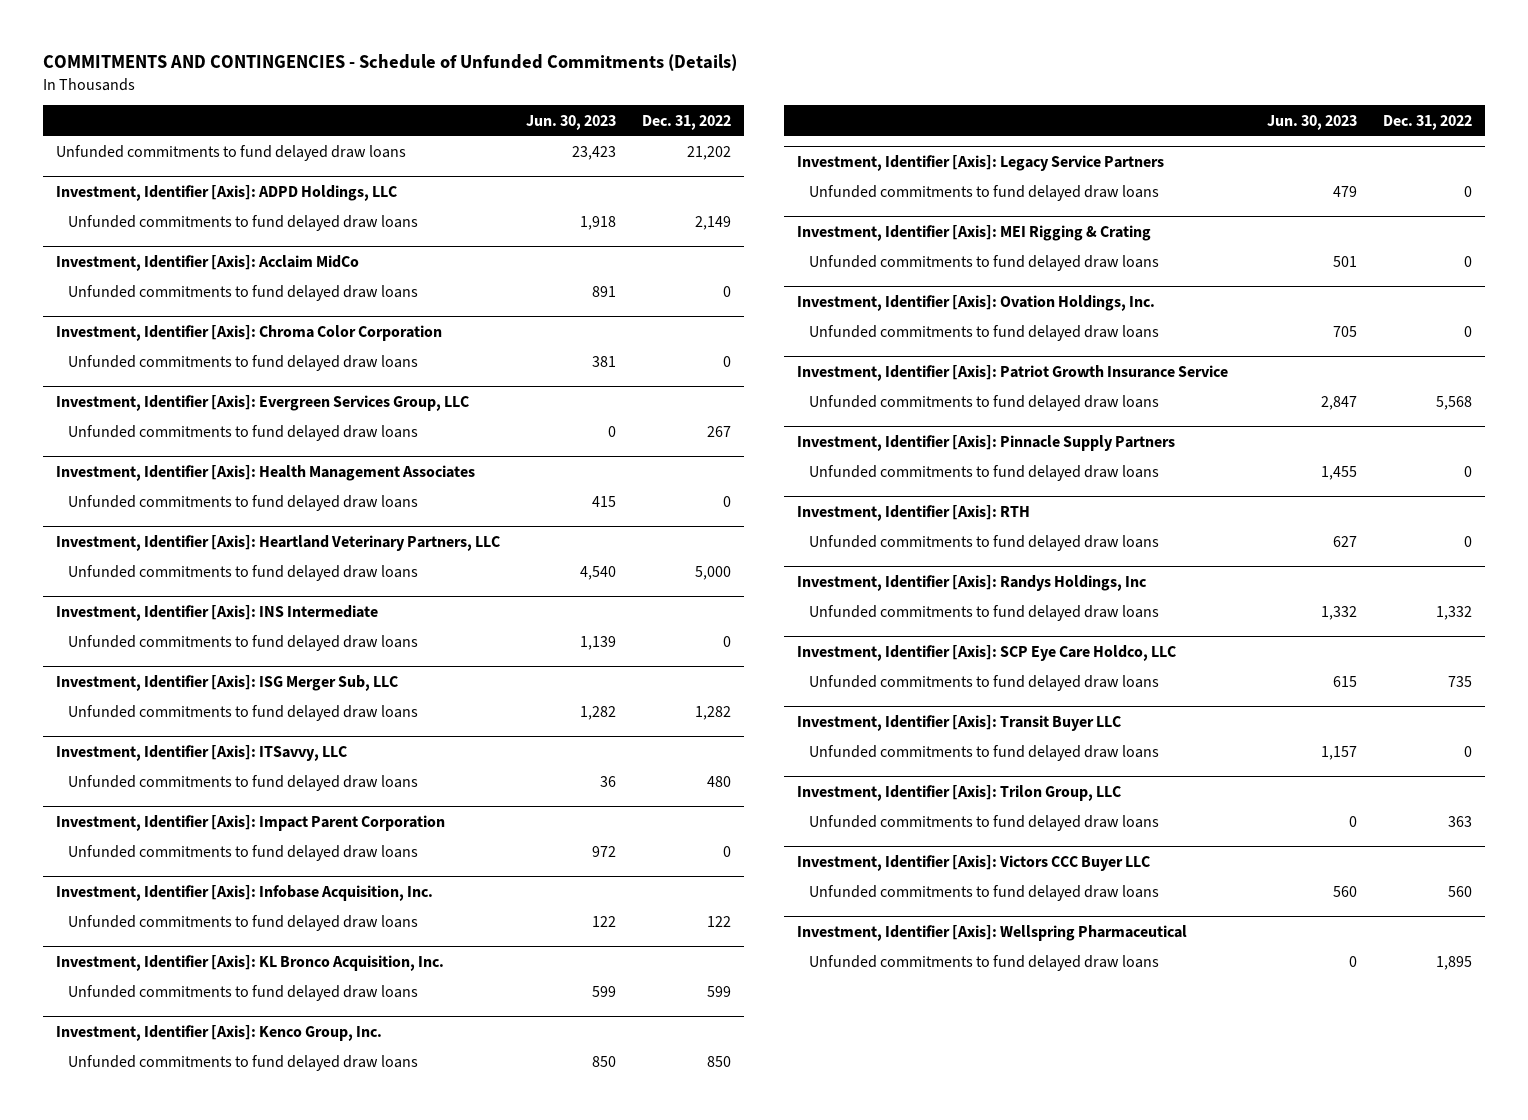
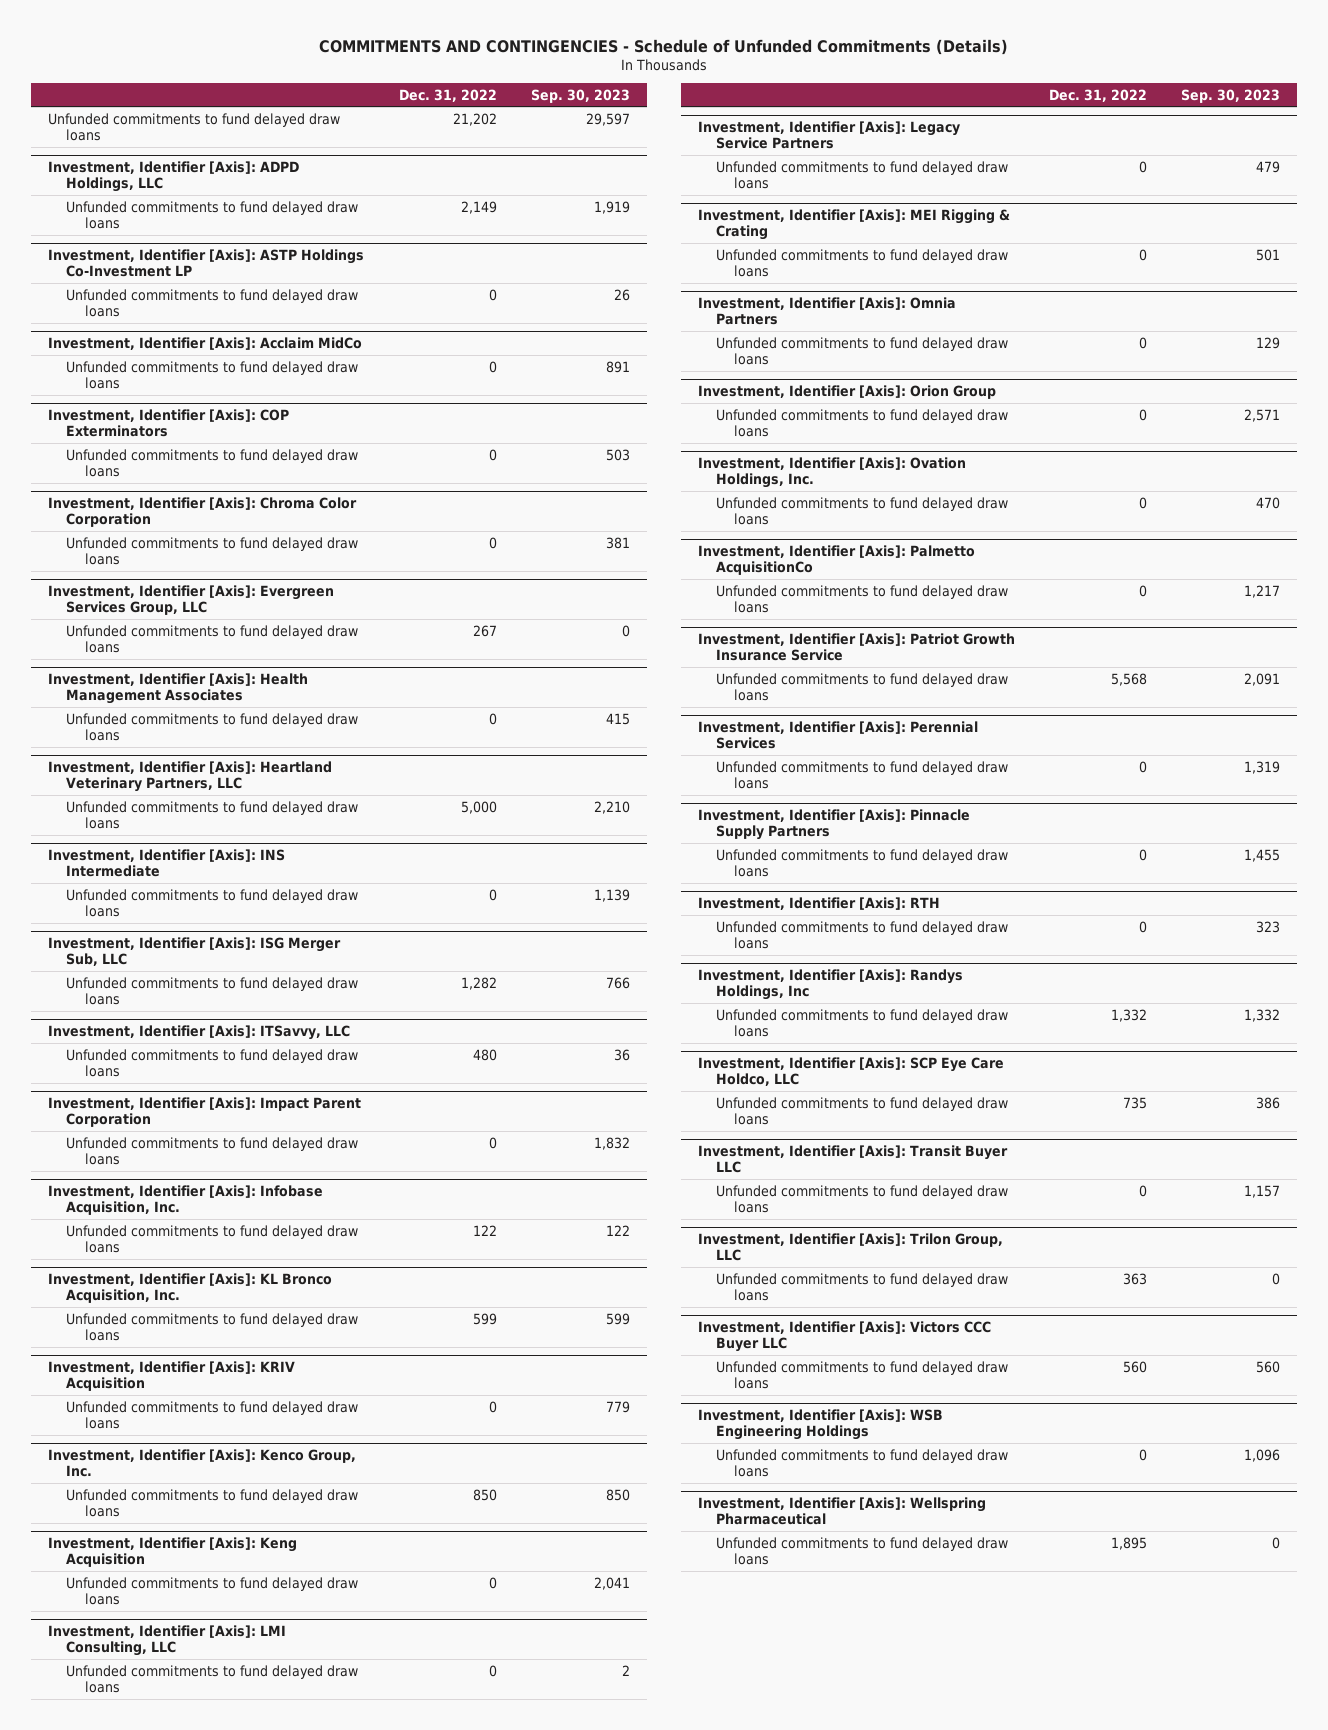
[526,114,617,130] Jun. 30, 2023 -> none
none -> [531,88,631,103] Sep. 30, 2023
none -> [48,248,365,278] Investment, Identifier [Axis]: ASTP Holdings Co-Investment LP
none -> [66,288,359,318] Unfunded commitments to fund delayed draw loans
none -> [48,408,290,438] Investment, Identifier [Axis]: COP Exterminators
none -> [66,448,359,478] Unfunded commitments to fund delayed draw loans
none -> [48,1360,296,1392] Investment, Identifier [Axis]: KRIV Acquisition
none -> [66,1400,359,1430] Unfunded commitments to fund delayed draw loans
none -> [48,1536,298,1568] Investment, Identifier [Axis]: Keng Acquisition
none -> [66,1576,359,1606] Unfunded commitments to fund delayed draw loans
none -> [48,1624,287,1657] Investment, Identifier [Axis]: LMI Consulting, LLC
none -> [66,1664,359,1694] Unfunded commitments to fund delayed draw loans
none -> [697,296,956,326] Investment, Identifier [Axis]: Omnia Partners
none -> [715,336,1008,366] Unfunded commitments to fund delayed draw loans
none -> [697,384,996,399] Investment, Identifier [Axis]: Orion Group
none -> [715,408,1008,438] Unfunded commitments to fund delayed draw loans
none -> [697,544,975,576] Investment, Identifier [Axis]: Palmetto AcquisitionCo
none -> [715,584,1008,614] Unfunded commitments to fund delayed draw loans
none -> [697,720,978,750] Investment, Identifier [Axis]: Perennial Services
none -> [715,760,1008,790] Unfunded commitments to fund delayed draw loans
none -> [697,1408,943,1441] Investment, Identifier [Axis]: WSB Engineering Holdings
none -> [715,1448,1008,1478] Unfunded commitments to fund delayed draw loans

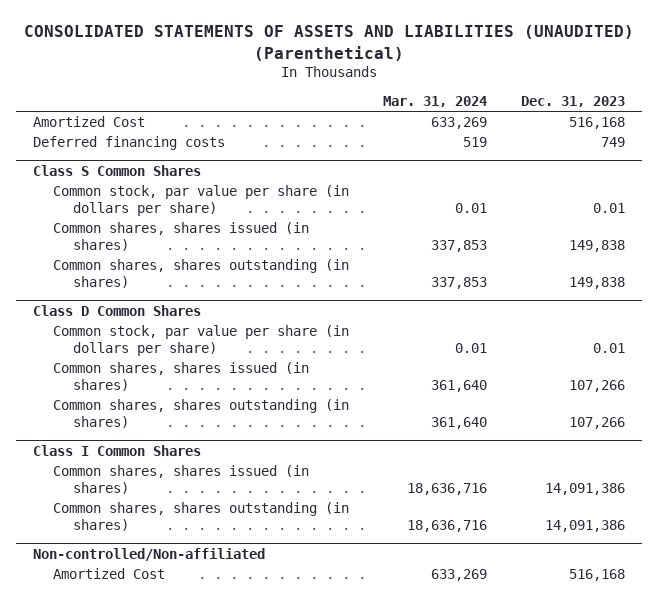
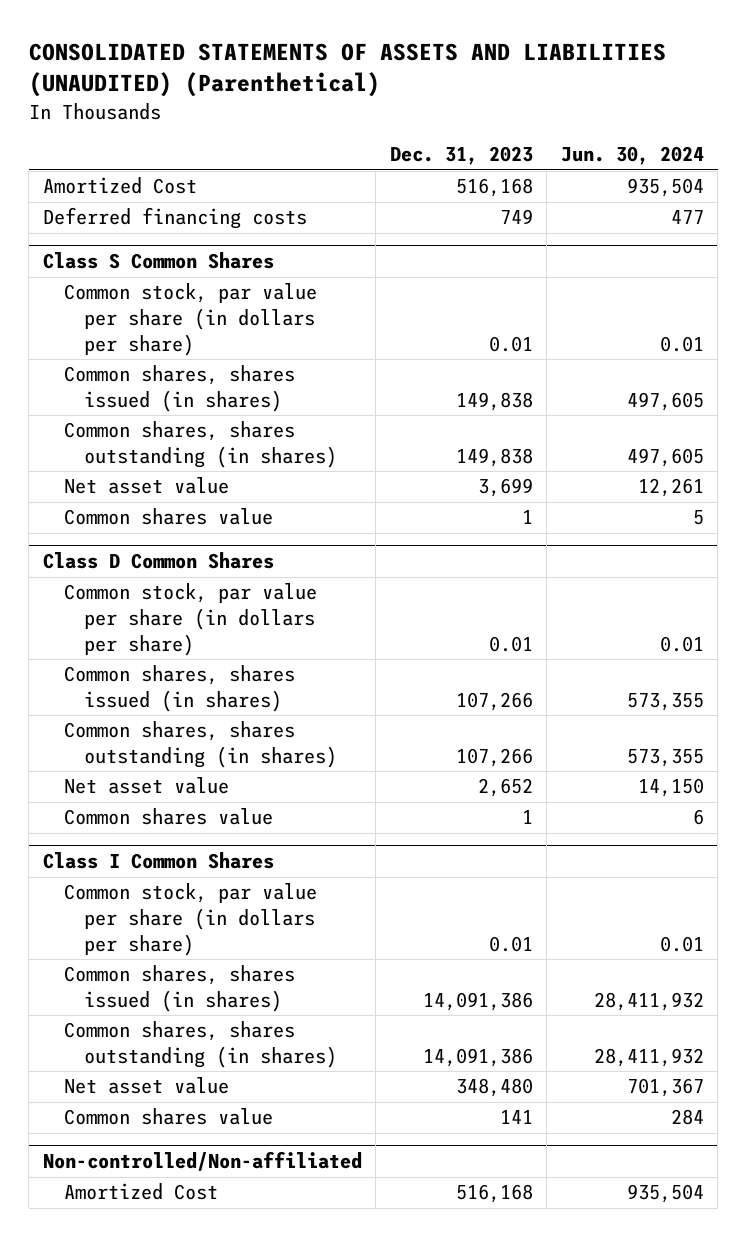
[382,96,487,108] Mar. 31, 2024 -> none
none -> [560,146,704,166] Jun. 30, 2024
none -> [63,477,229,495] Net asset value
none -> [63,508,273,526] Common shares value
none -> [63,777,229,795] Net asset value
none -> [63,808,273,826] Common shares value
none -> [63,883,317,956] Common stock, par value per share (in dollars per share)
none -> [63,1077,229,1095] Net asset value
none -> [63,1108,273,1126] Common shares value

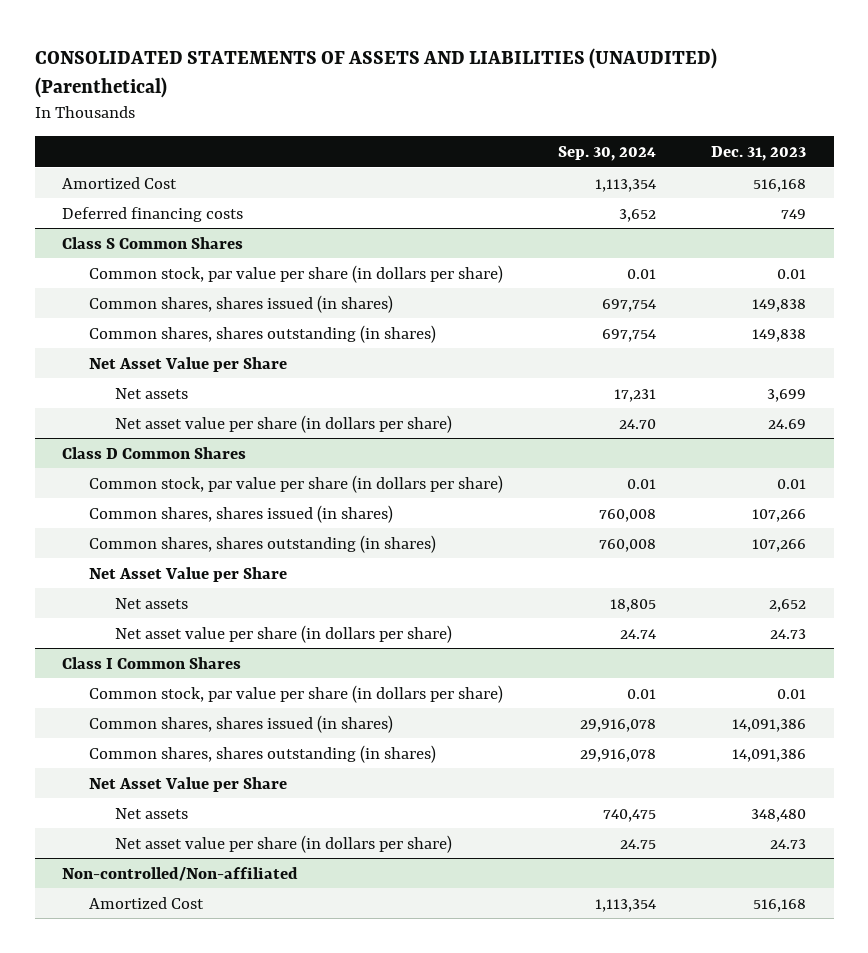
[560,146,704,166] Jun. 30, 2024 -> none
none -> [557,145,656,161] Sep. 30, 2024
[63,508,273,526] Common shares value -> none
none -> [88,356,287,372] Net Asset Value per Share
[63,477,229,495] Net asset value -> [115,387,189,399] Net assets
none -> [115,414,453,433] Net asset value per share (in dollars per share)
[63,808,273,826] Common shares value -> none
none -> [88,566,287,582] Net Asset Value per Share
[63,777,229,795] Net asset value -> [115,597,189,609] Net assets
none -> [115,624,453,643] Net asset value per share (in dollars per share)
[63,1108,273,1126] Common shares value -> none
none -> [88,776,287,792] Net Asset Value per Share
[63,1077,229,1095] Net asset value -> [115,807,189,819] Net assets
none -> [115,834,453,853] Net asset value per share (in dollars per share)

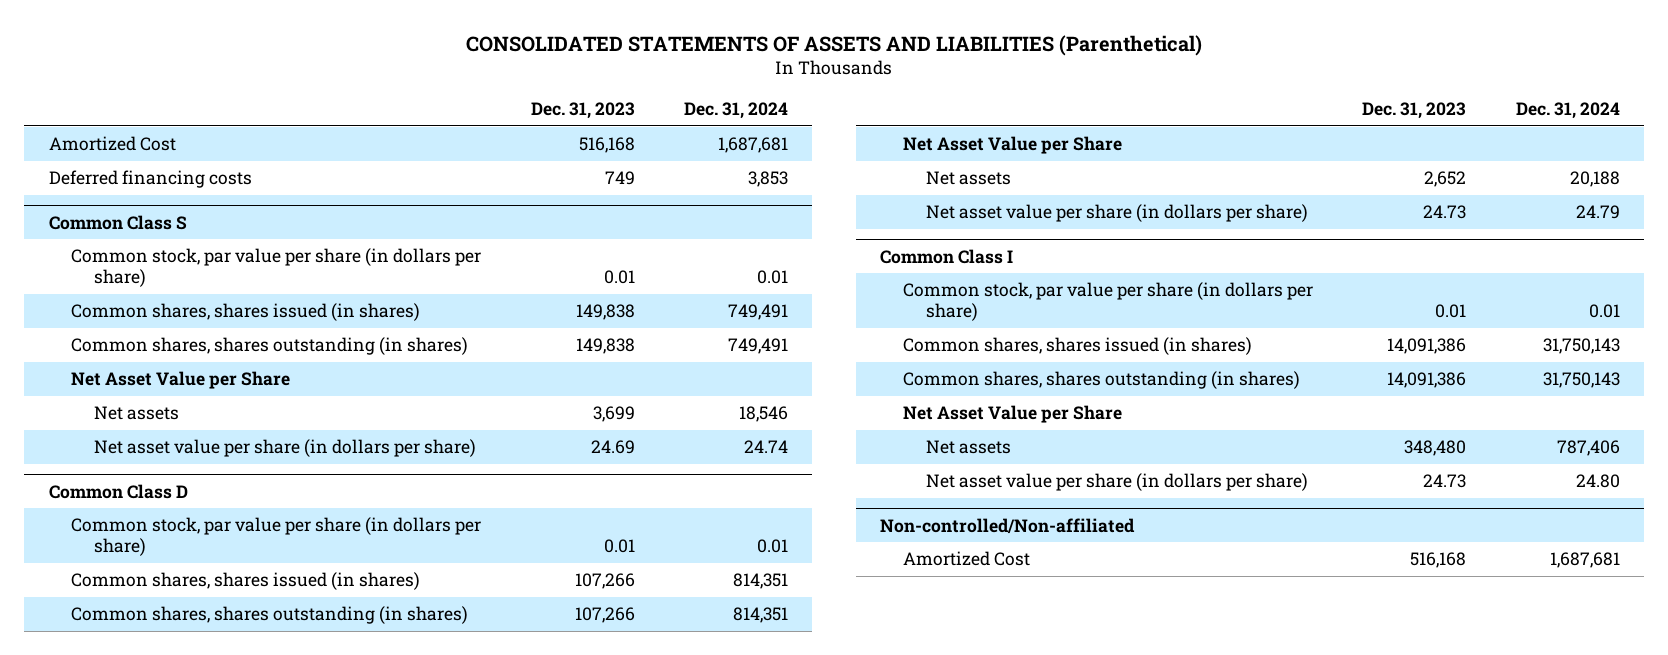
[34,47,717,98] CONSOLIDATED STATEMENTS OF ASSETS AND LIABILITIES (UNAUDITED) (Parenthetical) -> [466,34,1203,56] CONSOLIDATED STATEMENTS OF ASSETS AND LIABILITIES (Parenthetical)
[557,145,656,161] Sep. 30, 2024 -> none
none -> [683,101,788,119] Dec. 31, 2024
[62,236,244,249] Class S Common Shares -> [48,214,187,230] Common Class S
[62,446,247,459] Class D Common Shares -> [48,483,188,499] Common Class D
[62,656,242,669] Class I Common Shares -> [880,248,1014,264] Common Class I

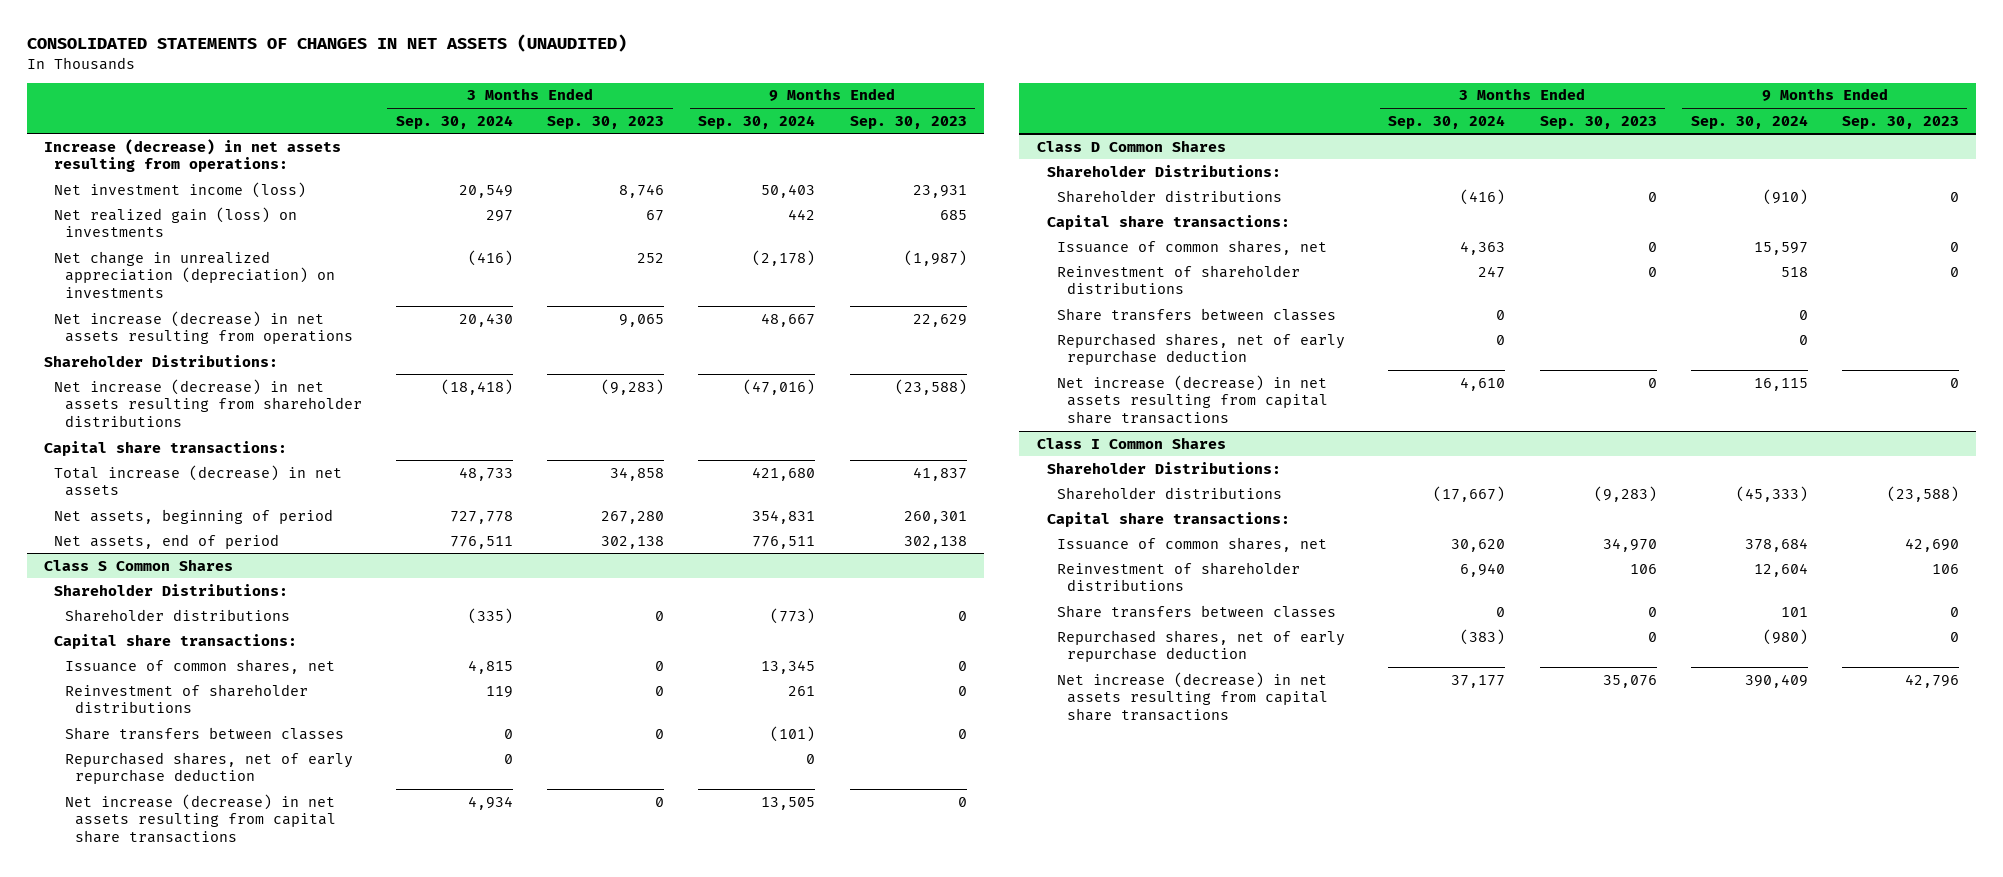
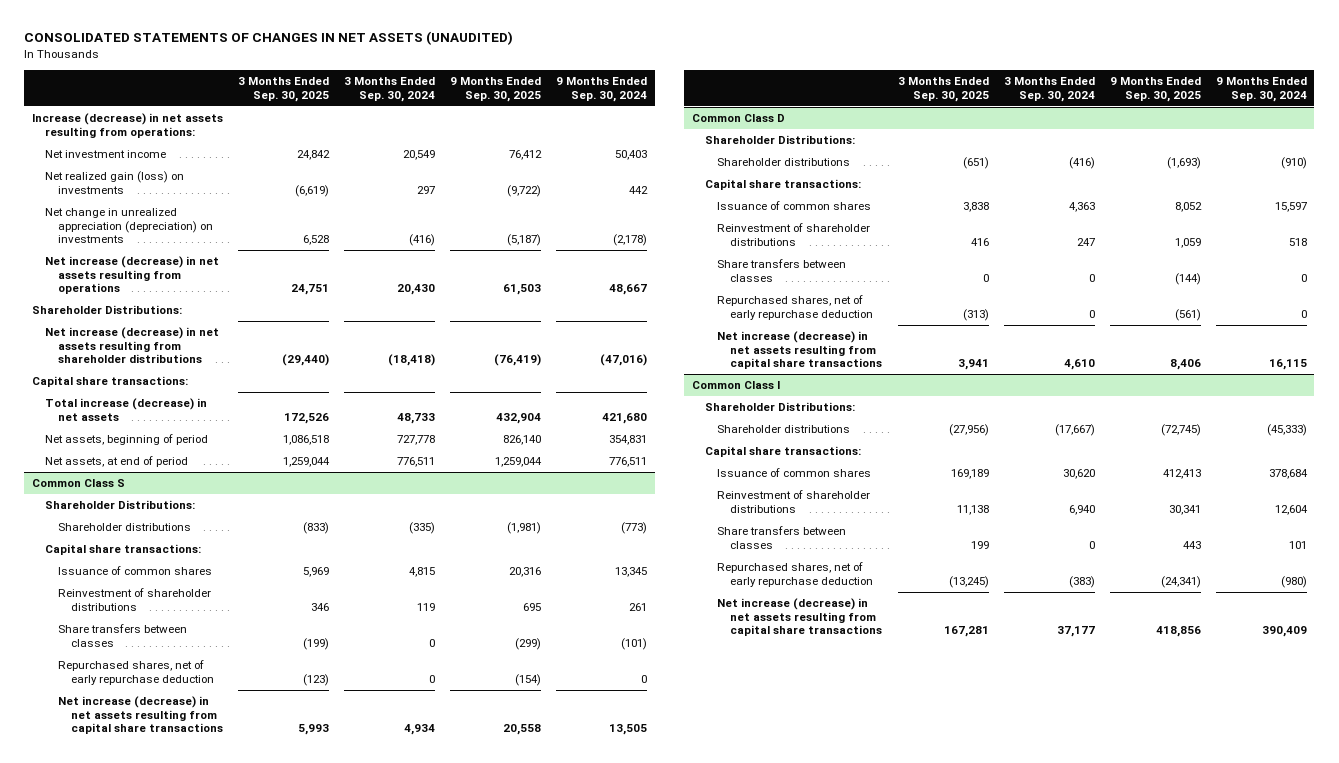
[547,115,665,129] Sep. 30, 2023 -> none
[849,115,967,129] Sep. 30, 2023 -> none
none -> [237,77,329,102] 3 Months Ended Sep. 30, 2025
none -> [450,77,542,102] 9 Months Ended Sep. 30, 2025
[54,181,307,198] Net investment income (loss) -> [44,150,166,159] Net investment income
[54,533,280,549] Net assets, end of period -> [44,456,188,468] Net assets, at end of period
[44,558,234,571] Class S Common Shares -> [31,479,125,488] Common Class S
[64,658,335,674] Issuance of common shares, net -> [57,566,212,576] Issuance of common shares
[1036,139,1226,152] Class D Common Shares -> [691,114,785,123] Common Class D
[1057,239,1328,255] Issuance of common shares, net -> [717,201,872,211] Issuance of common shares
[1036,436,1226,449] Class I Common Shares -> [691,381,780,390] Common Class I
[1057,536,1328,552] Issuance of common shares, net -> [717,468,872,478] Issuance of common shares

